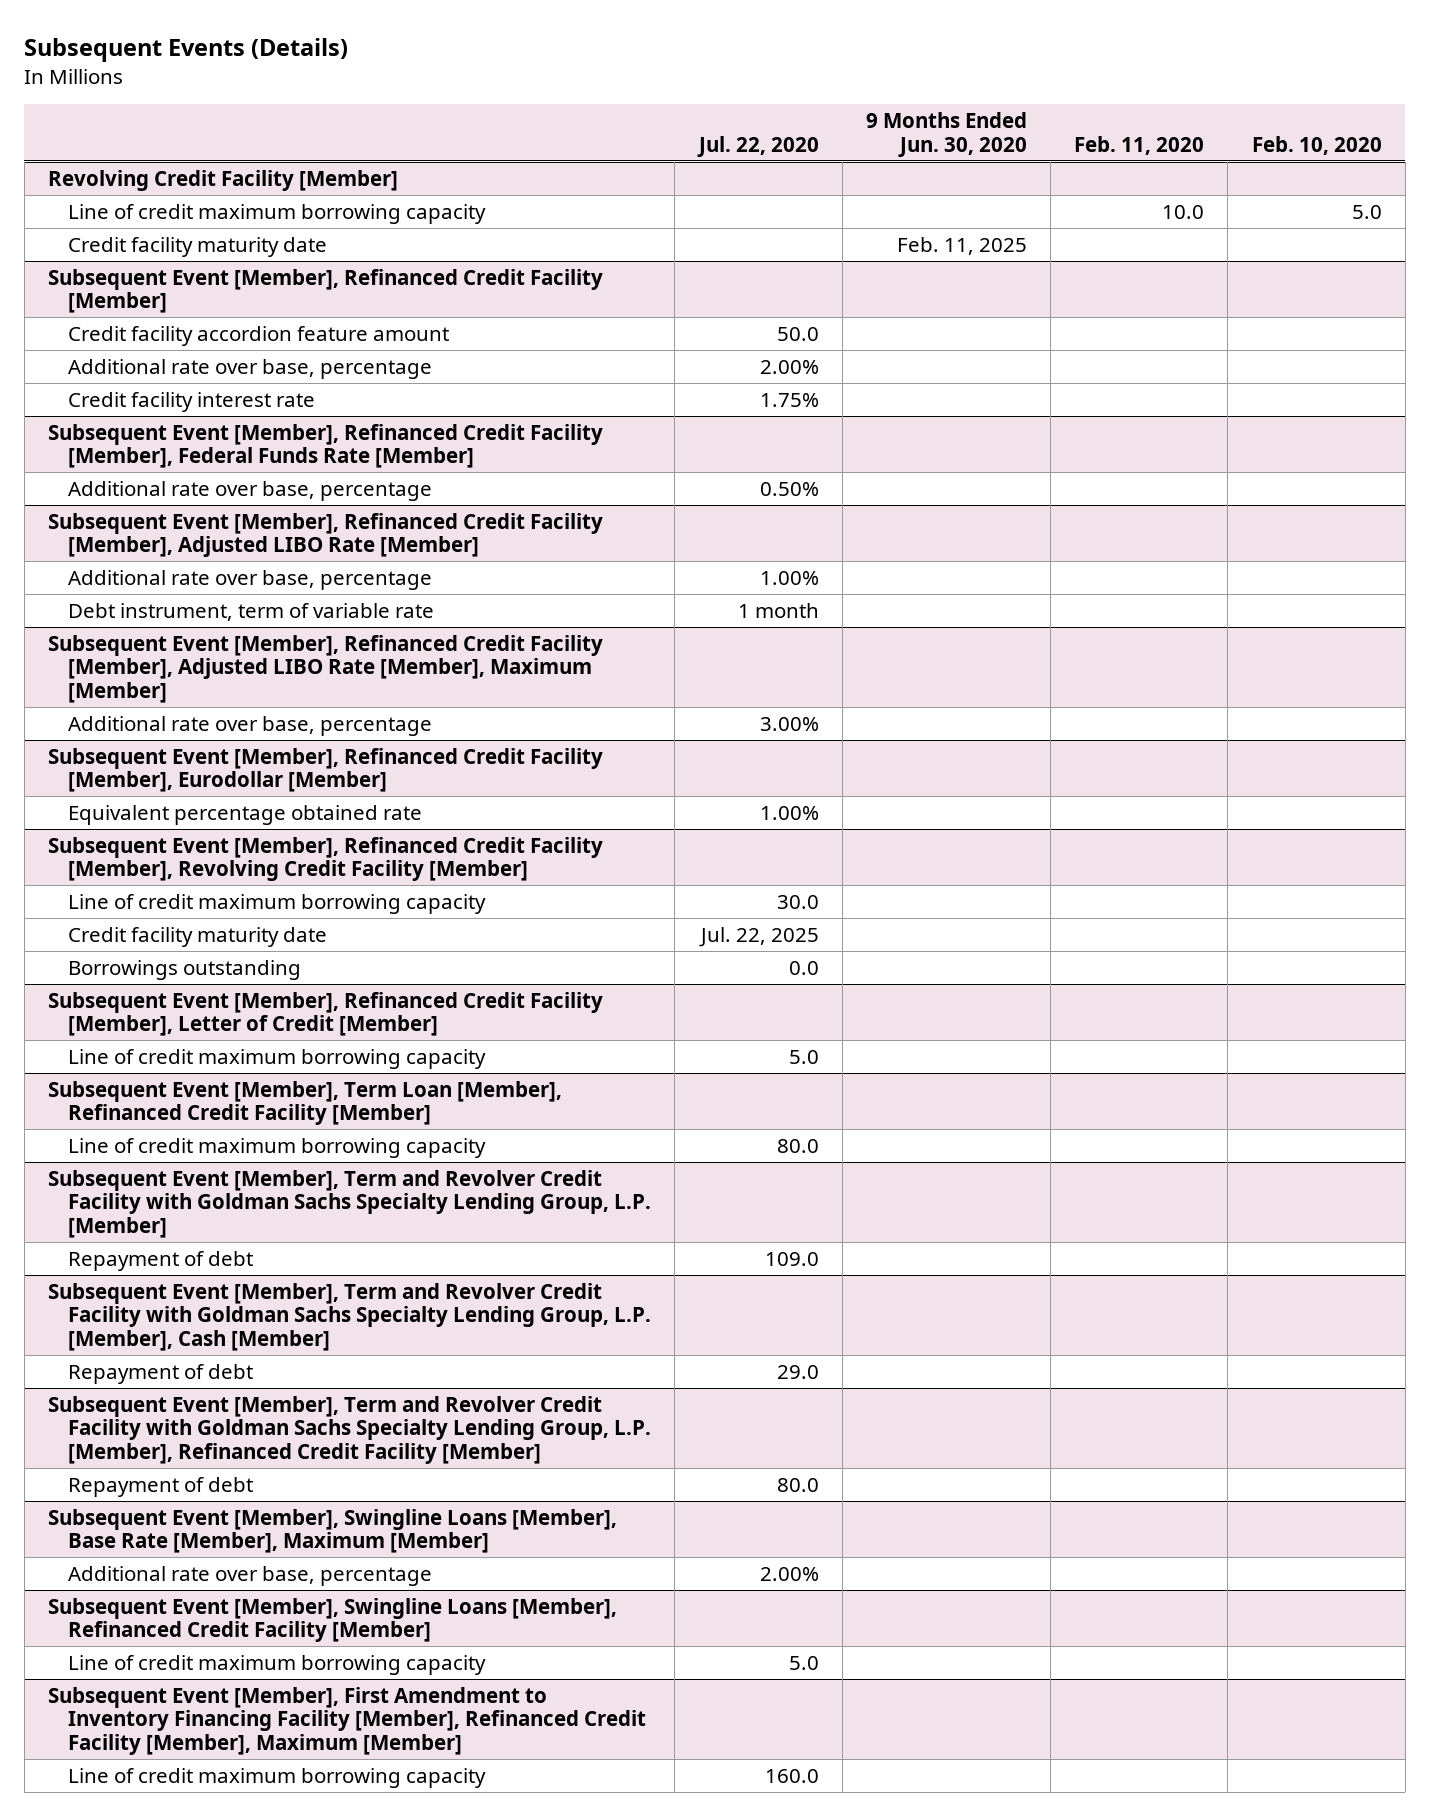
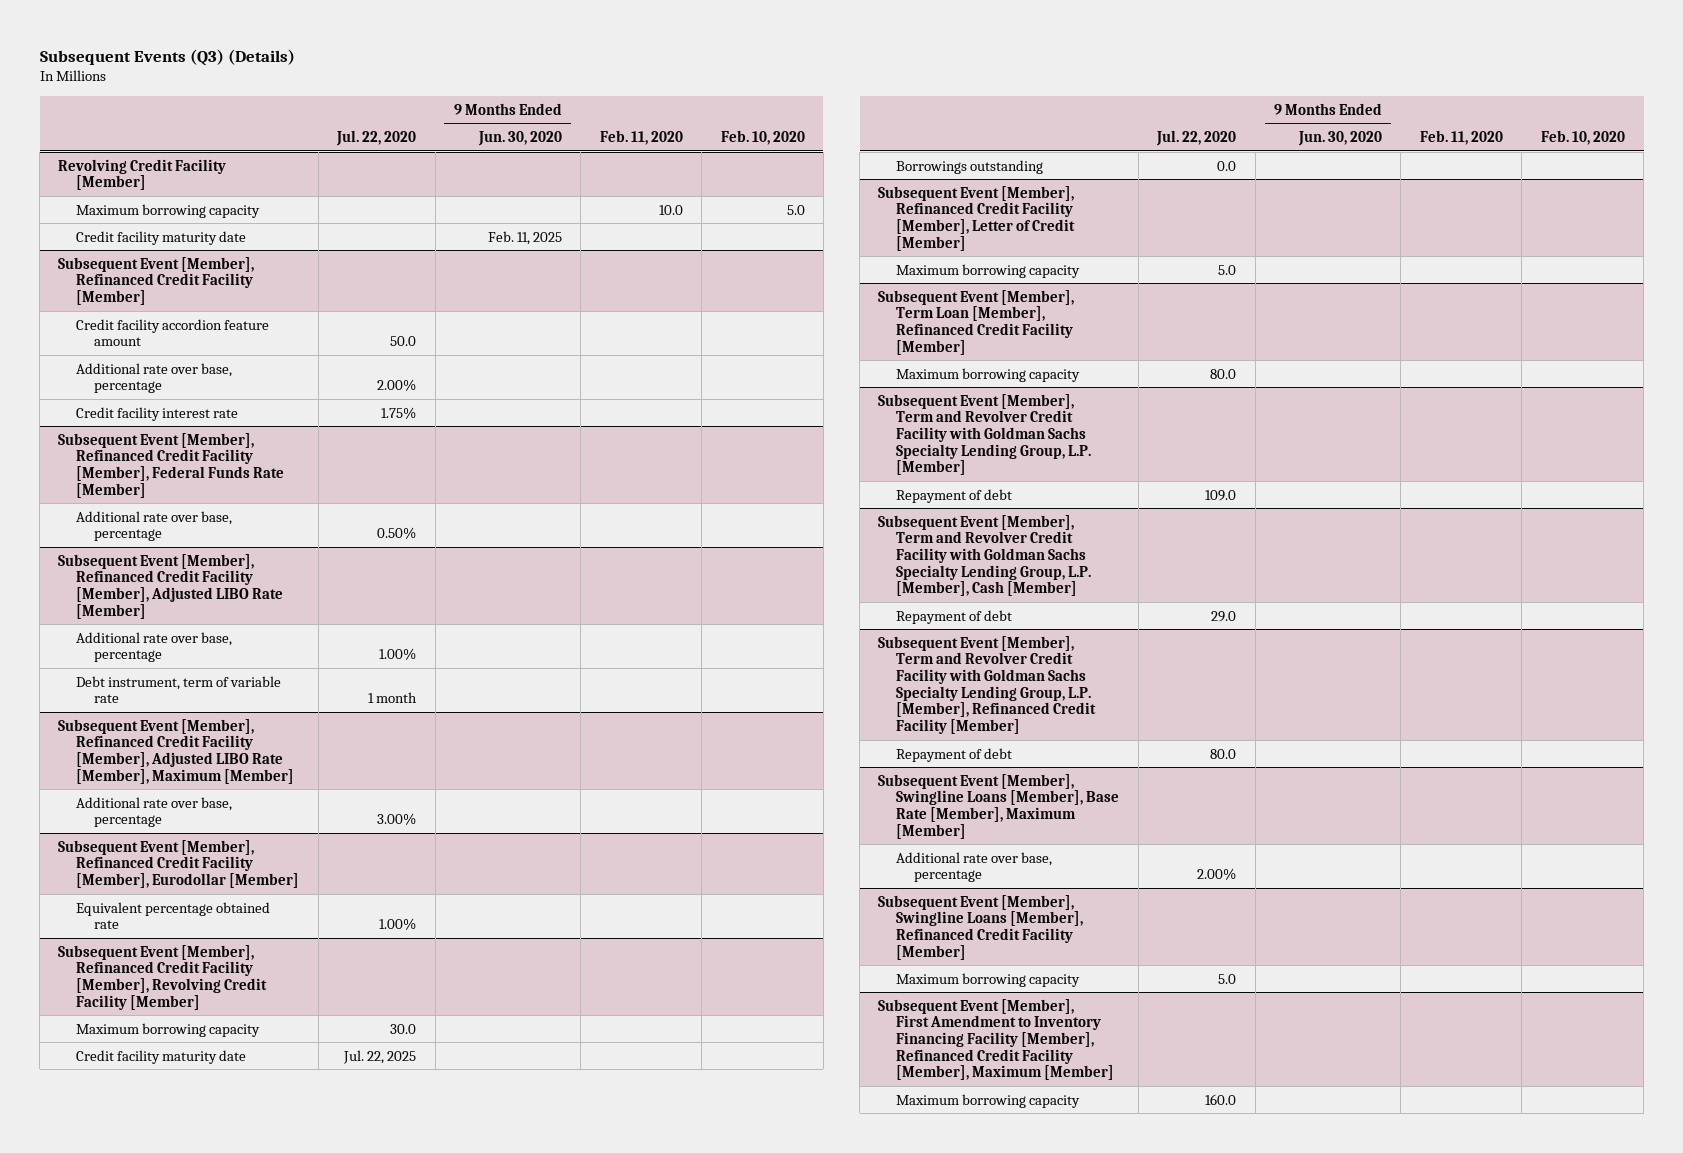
[24,38,349,63] Subsequent Events (Details) -> [39,48,295,66] Subsequent Events (Q3) (Details)
[68,203,487,224] Line of credit maximum borrowing capacity -> [76,203,261,218] Maximum borrowing capacity
[68,893,487,914] Line of credit maximum borrowing capacity -> [76,1022,261,1037] Maximum borrowing capacity
[68,1048,487,1069] Line of credit maximum borrowing capacity -> [896,263,1081,278] Maximum borrowing capacity
[68,1137,487,1158] Line of credit maximum borrowing capacity -> [896,367,1081,382] Maximum borrowing capacity
[68,1654,487,1675] Line of credit maximum borrowing capacity -> [896,972,1081,987] Maximum borrowing capacity
[68,1767,487,1788] Line of credit maximum borrowing capacity -> [896,1093,1081,1108] Maximum borrowing capacity

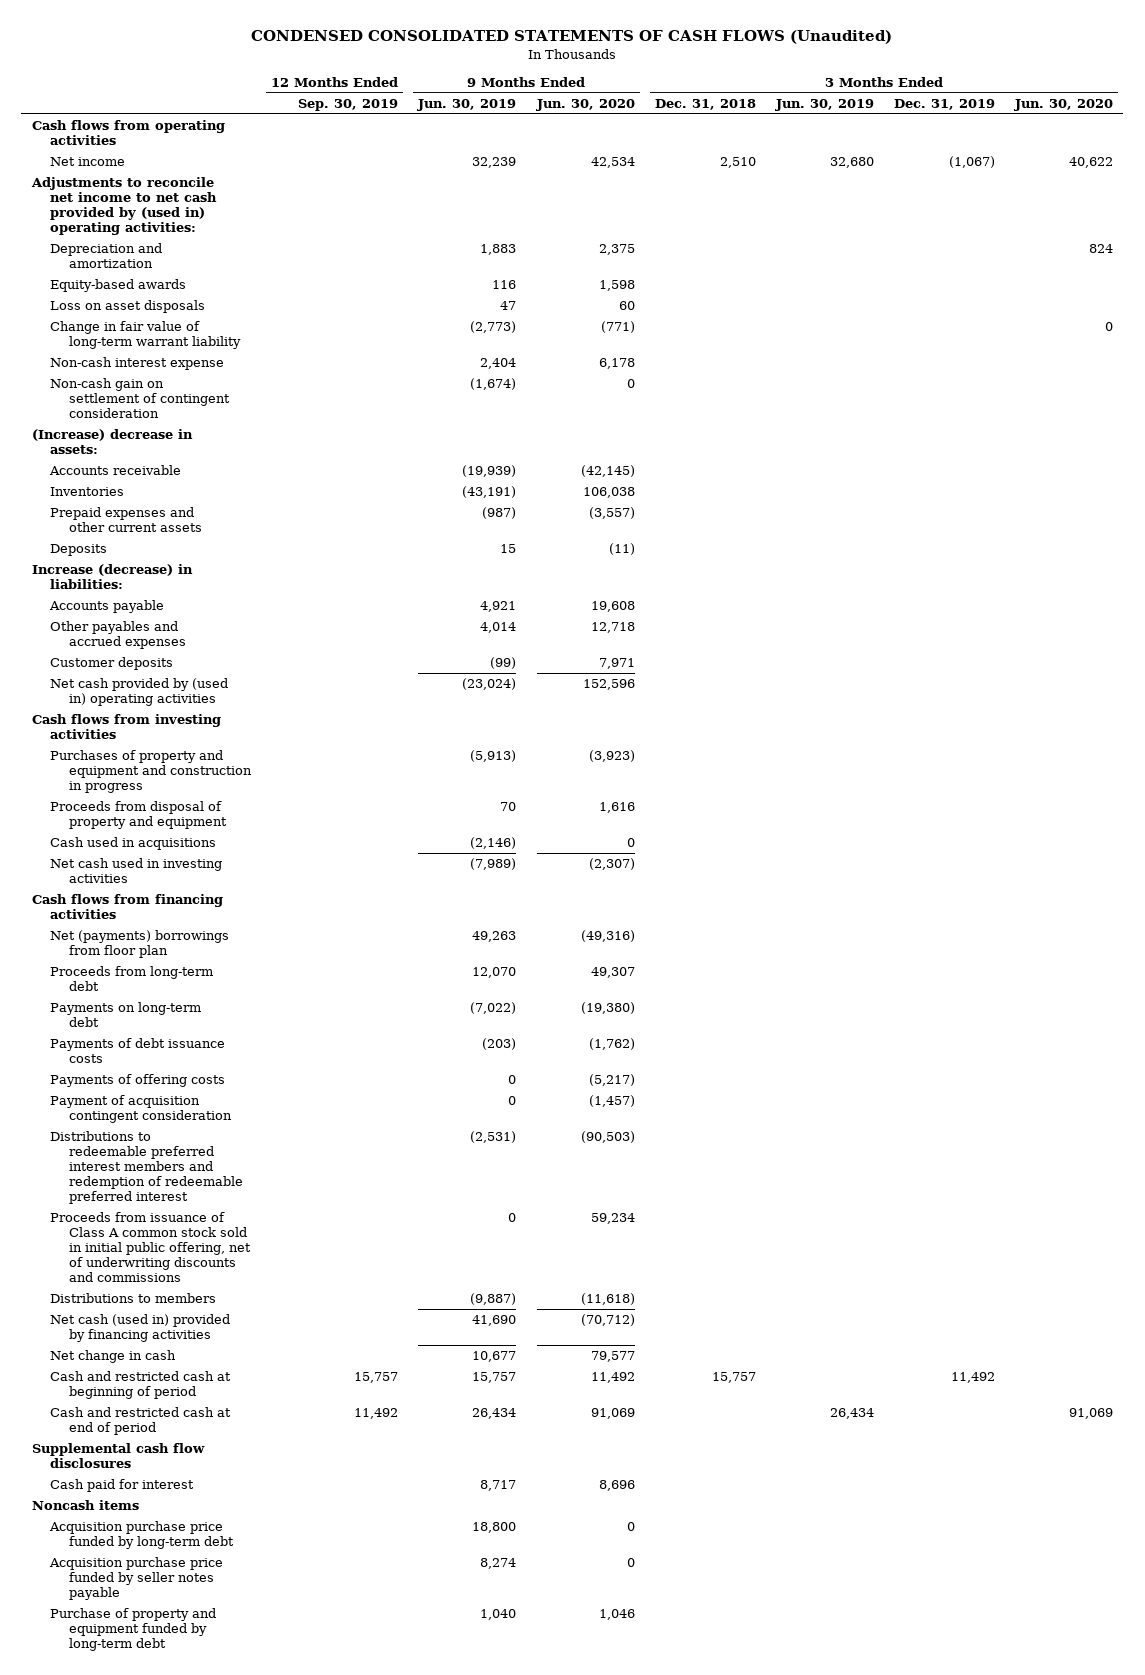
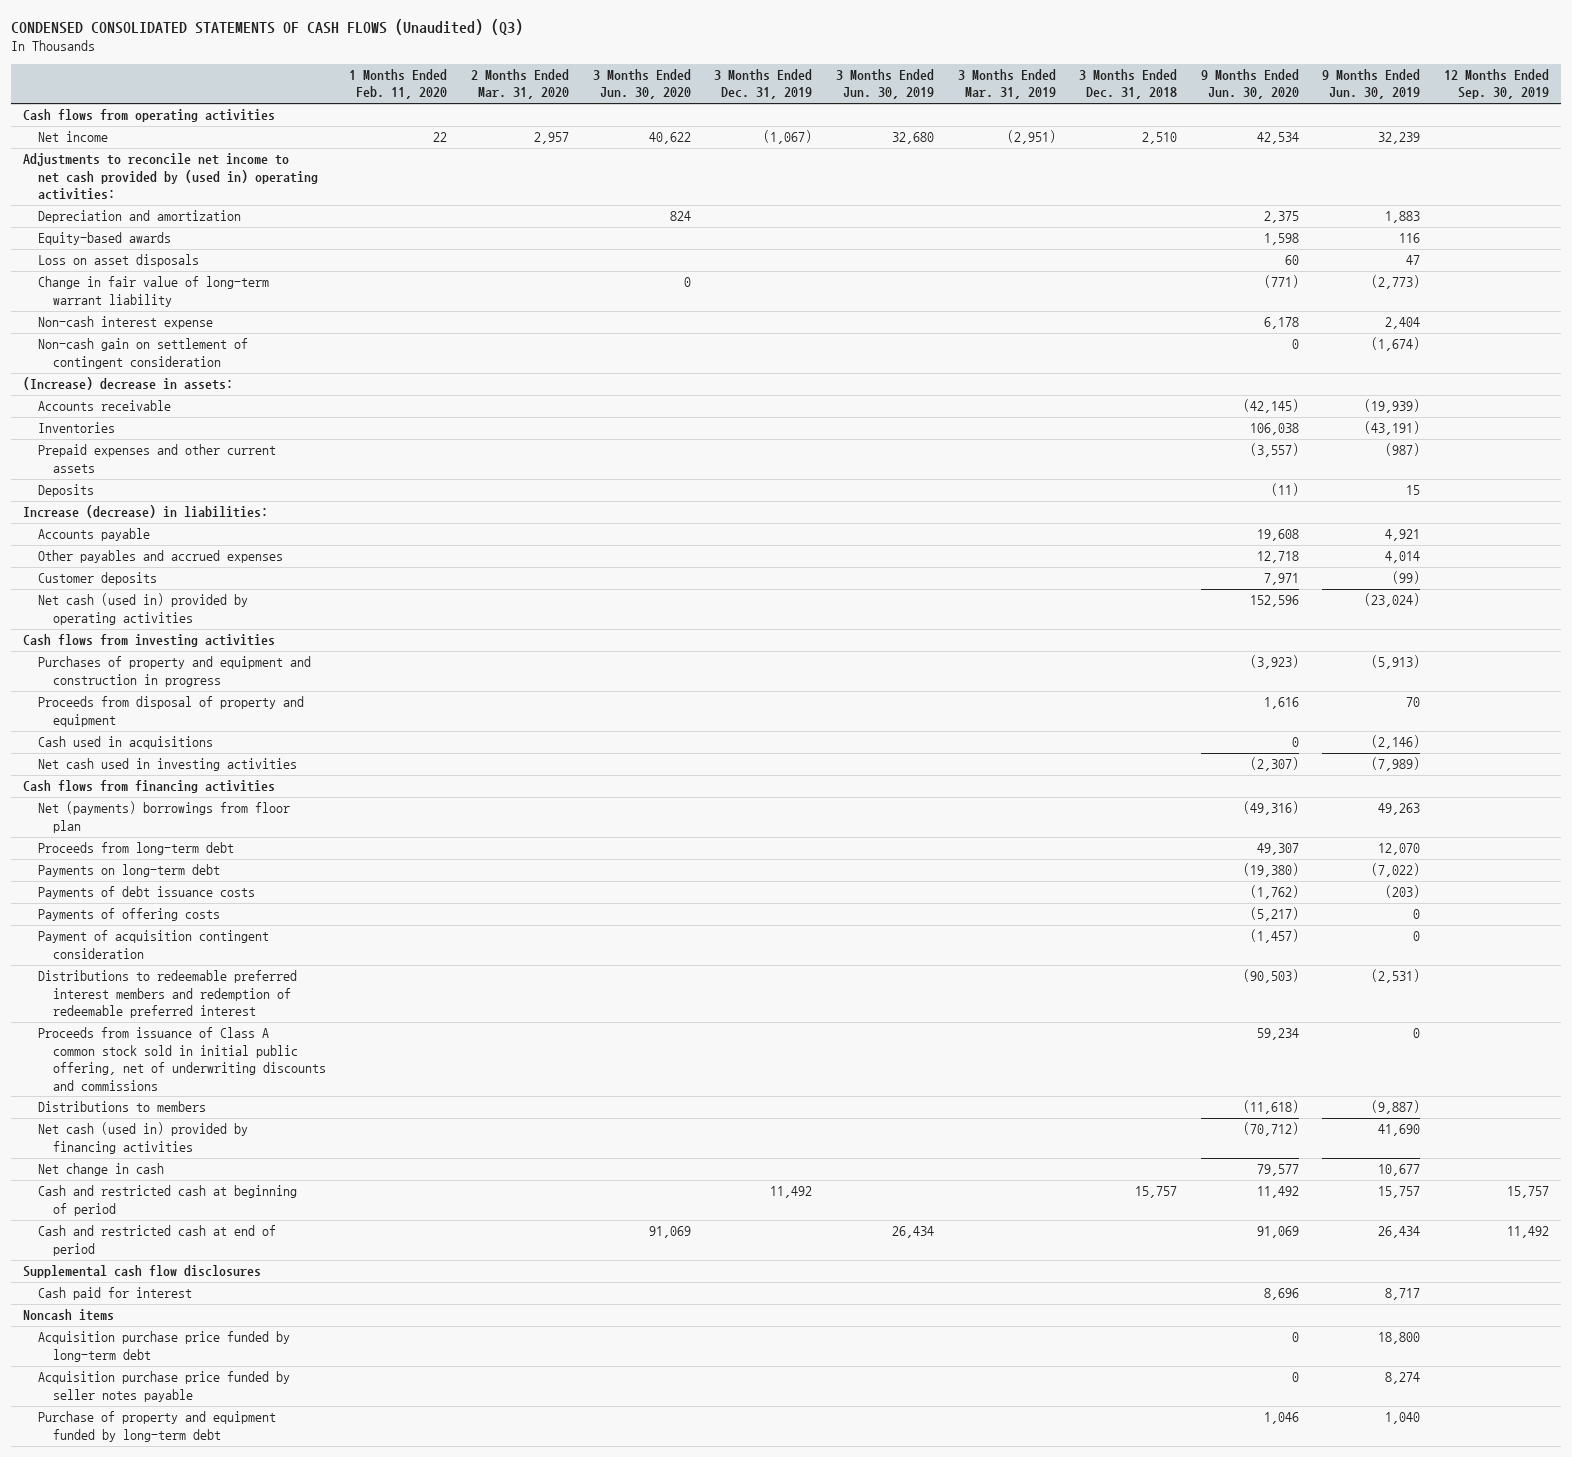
[251,30,893,45] CONDENSED CONSOLIDATED STATEMENTS OF CASH FLOWS (Unaudited) -> [10,18,523,35] CONDENSED CONSOLIDATED STATEMENTS OF CASH FLOWS (Unaudited) (Q3)
none -> [349,68,448,100] 1 Months Ended Feb. 11, 2020
none -> [471,68,570,100] 2 Months Ended Mar. 31, 2020
none -> [957,68,1056,100] 3 Months Ended Mar. 31, 2019
[50,678,229,707] Net cash provided by (used in) operating activities -> [37,593,248,625] Net cash (used in) provided by operating activities

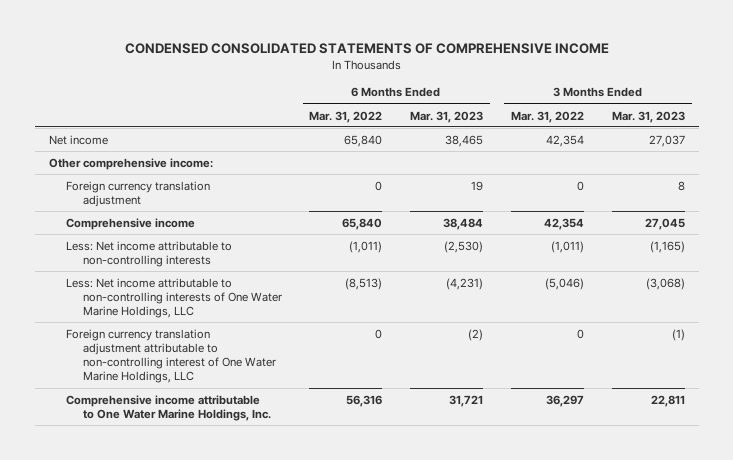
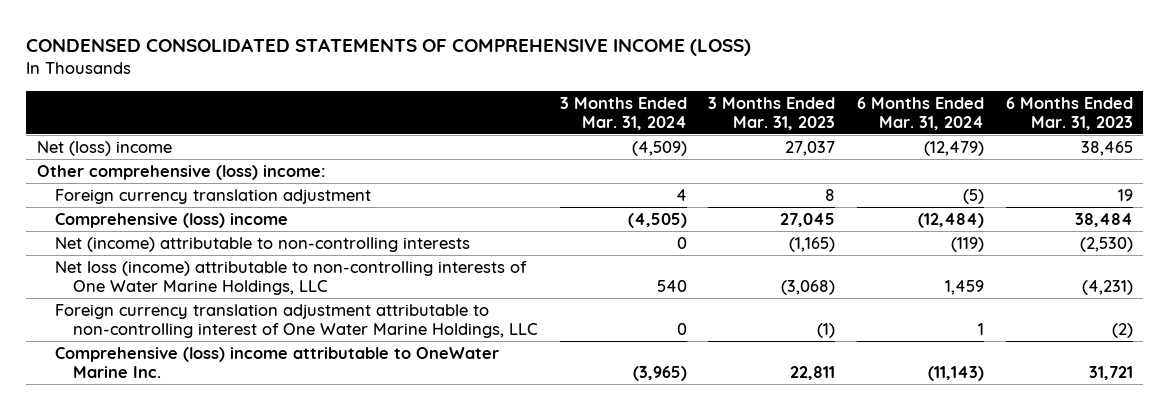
[124,43,609,55] CONDENSED CONSOLIDATED STATEMENTS OF COMPREHENSIVE INCOME -> [26,37,752,56] CONDENSED CONSOLIDATED STATEMENTS OF COMPREHENSIVE INCOME (LOSS)
[309,110,383,123] Mar. 31, 2022 -> none
[510,110,584,123] Mar. 31, 2022 -> none
none -> [559,96,687,130] 3 Months Ended Mar. 31, 2024
none -> [857,96,985,130] 6 Months Ended Mar. 31, 2024
[48,134,108,145] Net income -> [37,140,173,156] Net (loss) income
[48,157,213,170] Other comprehensive income: -> [37,164,327,180] Other comprehensive (loss) income:
[65,217,195,230] Comprehensive income -> [55,212,289,228] Comprehensive (loss) income
[65,240,232,267] Less: Net income attributable to non-controlling interests -> [55,236,471,252] Net (income) attributable to non-controlling interests
[65,277,282,319] Less: Net income attributable to non-controlling interests of One Water Marine Holdings, LLC -> [55,260,528,295] Net loss (income) attributable to non-controlling interests of One Water Marine Holdings, LLC
[65,394,271,421] Comprehensive income attributable to One Water Marine Holdings, Inc. -> [55,346,500,378] Comprehensive (loss) income attributable to OneWater Marine Inc.

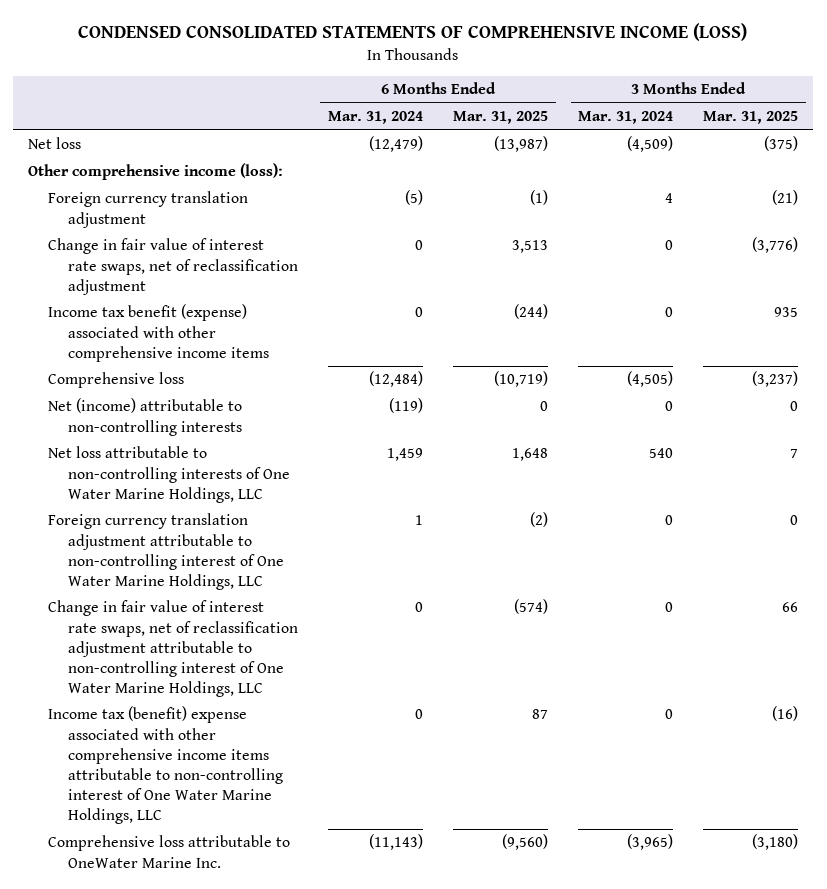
[708,96,836,130] 3 Months Ended Mar. 31, 2023 -> none
[1005,96,1133,130] 6 Months Ended Mar. 31, 2023 -> none
none -> [453,111,549,125] Mar. 31, 2025
none -> [703,111,799,125] Mar. 31, 2025
[37,140,173,156] Net (loss) income -> [28,137,82,150] Net loss
[37,164,327,180] Other comprehensive (loss) income: -> [28,163,284,181] Other comprehensive income (loss):
none -> [48,238,298,295] Change in fair value of interest rate swaps, net of reclassification adjustment
none -> [48,304,269,362] Income tax benefit (expense) associated with other comprehensive income items
[55,212,289,228] Comprehensive (loss) income -> [48,372,185,389] Comprehensive loss
[55,260,528,295] Net loss (income) attributable to non-controlling interests of One Water Marine Holdings, LLC -> [48,446,290,503] Net loss attributable to non-controlling interests of One Water Marine Holdings, LLC
none -> [48,600,298,697] Change in fair value of interest rate swaps, net of reclassification adjustment attributable to non-controlling interest of One Water Marine Holdings, LLC
none -> [48,706,283,825] Income tax (benefit) expense associated with other comprehensive income items attributable to non-controlling interest of One Water Marine Holdings, LLC
[55,346,500,378] Comprehensive (loss) income attributable to OneWater Marine Inc. -> [48,835,291,868] Comprehensive loss attributable to OneWater Marine Inc.

